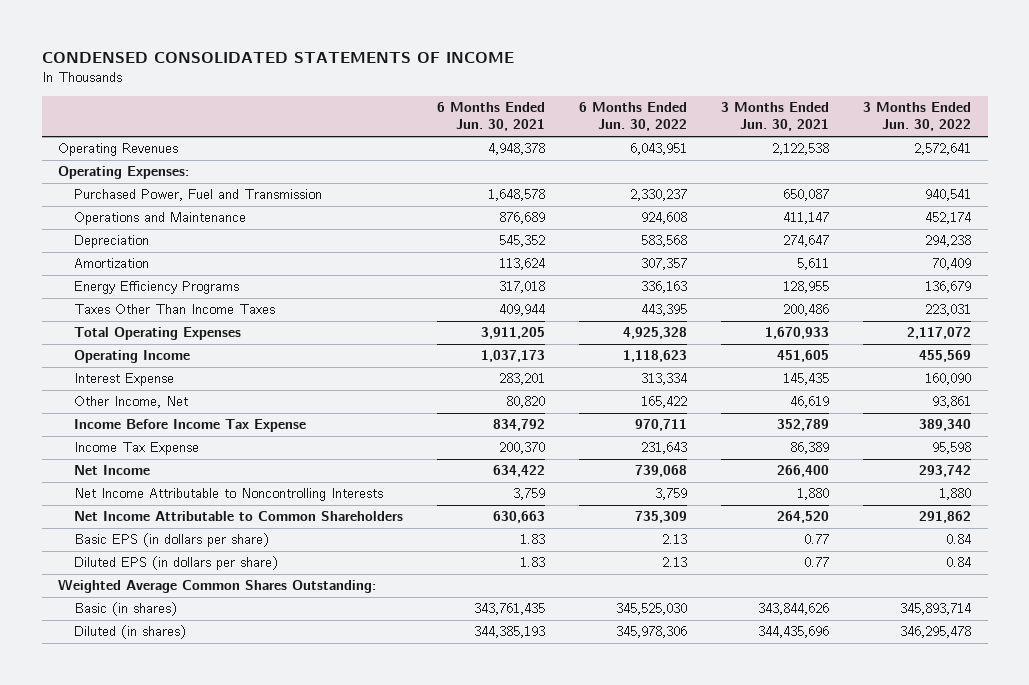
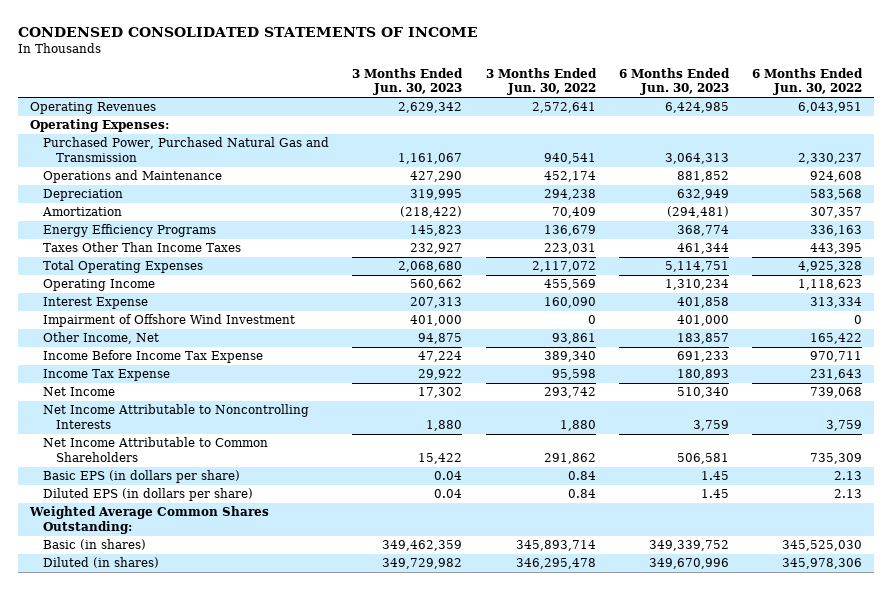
[437,101,546,132] 6 Months Ended Jun. 30, 2021 -> none
[720,101,829,132] 3 Months Ended Jun. 30, 2021 -> none
none -> [352,67,464,96] 3 Months Ended Jun. 30, 2023
none -> [618,67,730,96] 6 Months Ended Jun. 30, 2023
[74,189,323,202] Purchased Power, Fuel and Transmission -> [42,137,329,163] Purchased Power, Purchased Natural Gas and Transmission
none -> [42,314,295,328] Impairment of Offshore Wind Investment

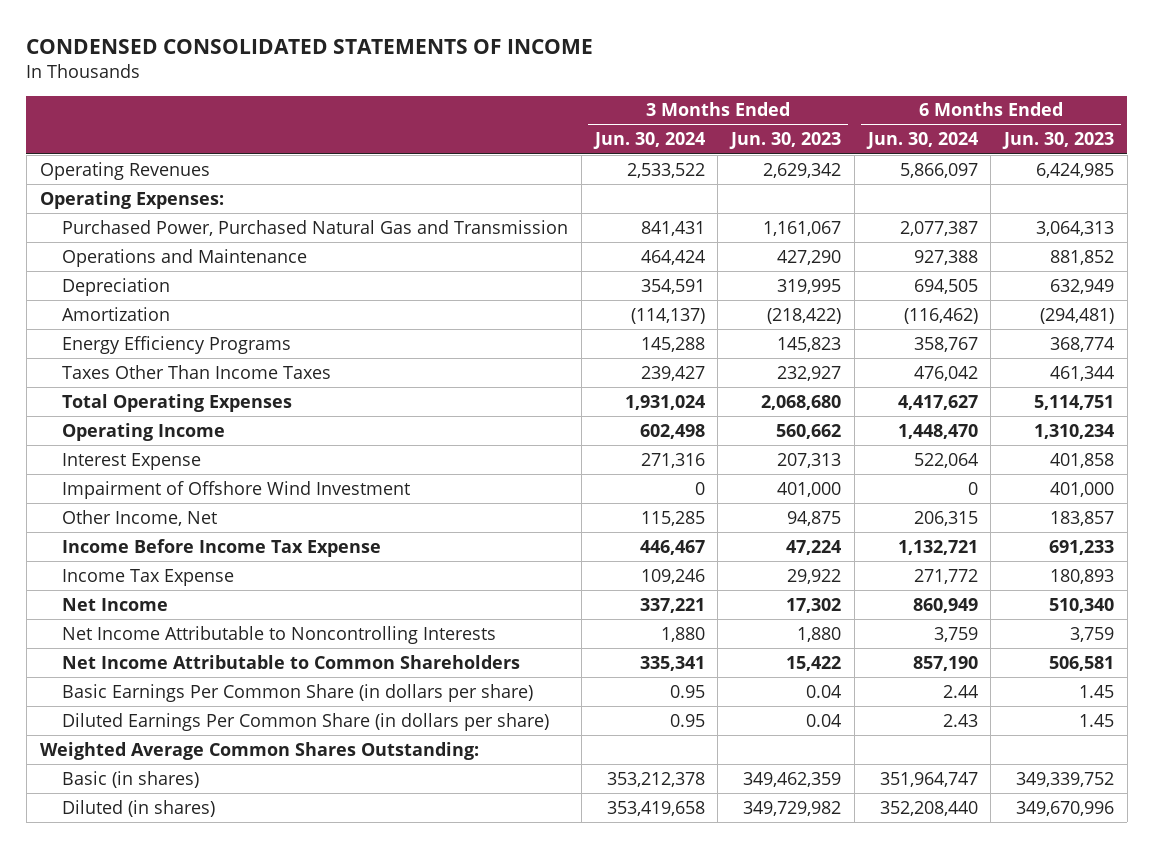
[485,67,597,96] 3 Months Ended Jun. 30, 2022 -> none
[752,67,864,96] 6 Months Ended Jun. 30, 2022 -> none
none -> [592,132,705,150] Jun. 30, 2024
none -> [865,132,978,150] Jun. 30, 2024
[42,470,240,484] Basic EPS (in dollars per share) -> [62,683,534,702] Basic Earnings Per Common Share (in dollars per share)
[42,488,253,502] Diluted EPS (in dollars per share) -> [62,712,550,731] Diluted Earnings Per Common Share (in dollars per share)

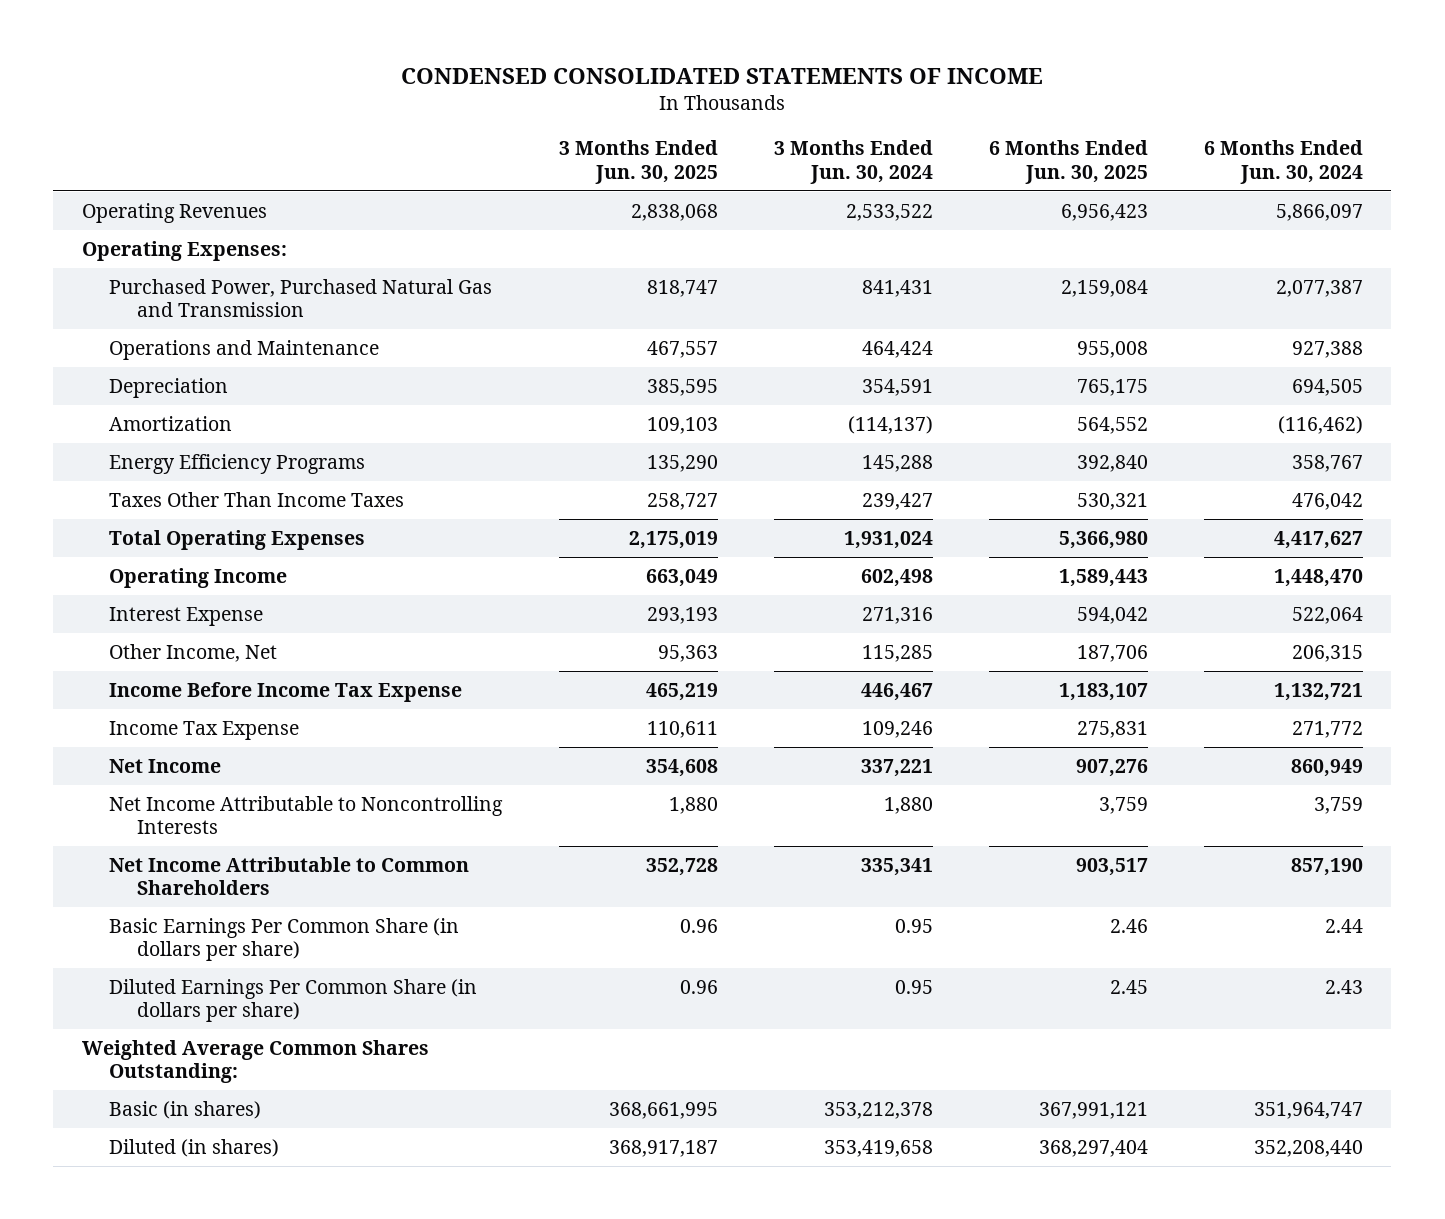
[729,132,842,150] Jun. 30, 2023 -> none
[1002,132,1115,150] Jun. 30, 2023 -> none
none -> [558,140,718,184] 3 Months Ended Jun. 30, 2025
none -> [988,140,1148,184] 6 Months Ended Jun. 30, 2025
[62,480,411,499] Impairment of Offshore Wind Investment -> none

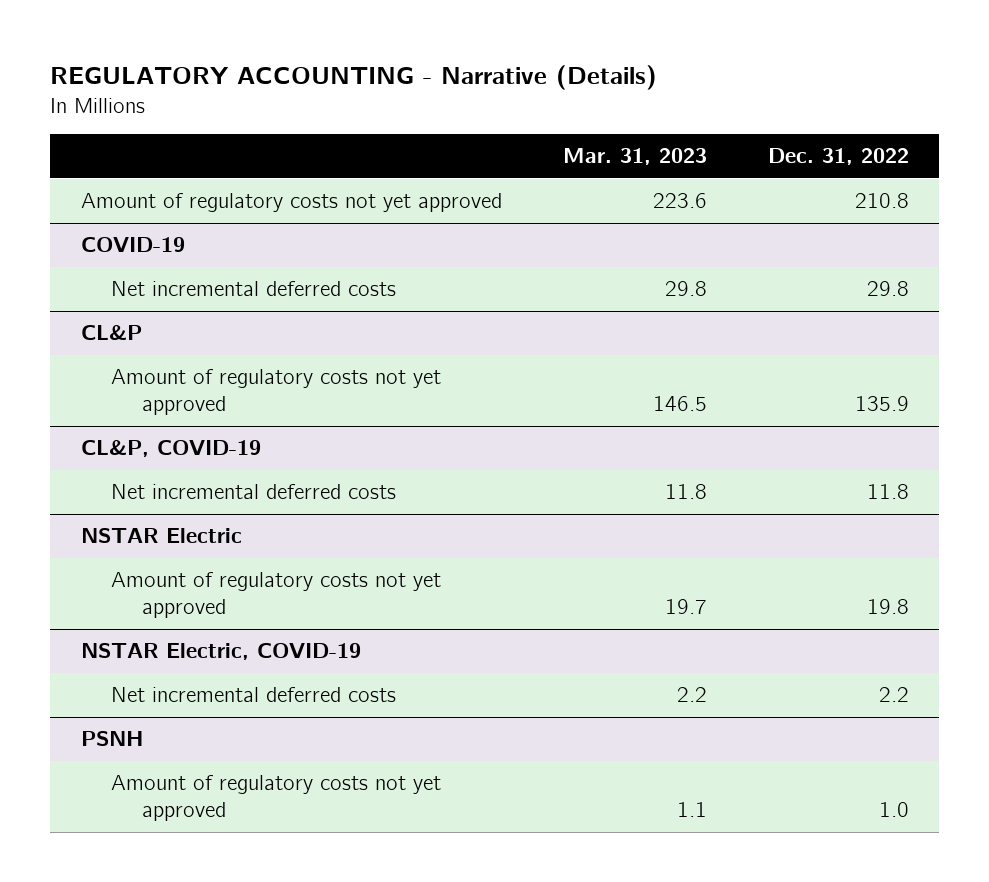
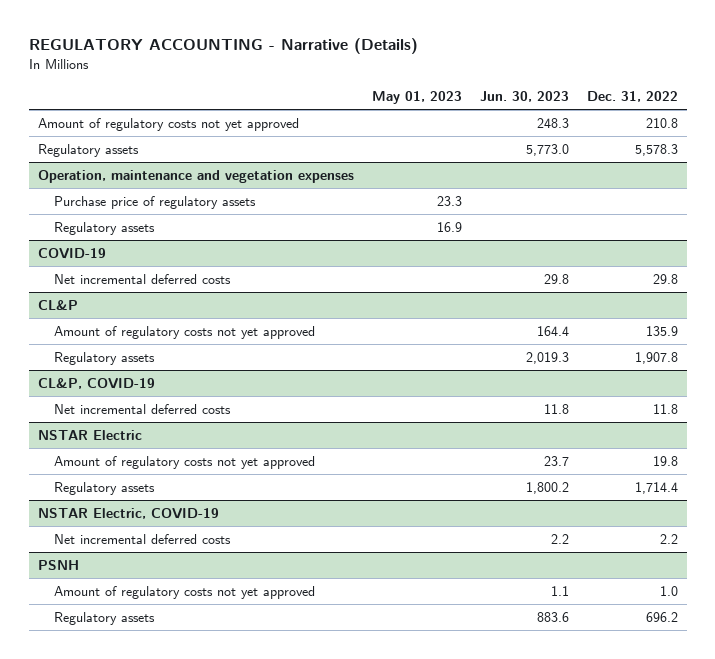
[562,148,707,166] Mar. 31, 2023 -> none
none -> [371,91,462,105] May 01, 2023
none -> [479,91,569,103] Jun. 30, 2023
none -> [37,143,139,157] Regulatory assets
none -> [37,169,354,183] Operation, maintenance and vegetation expenses
none -> [54,195,257,209] Purchase price of regulatory assets
none -> [54,221,156,235] Regulatory assets
none -> [54,351,156,365] Regulatory assets
none -> [54,481,156,495] Regulatory assets
none -> [54,611,156,625] Regulatory assets

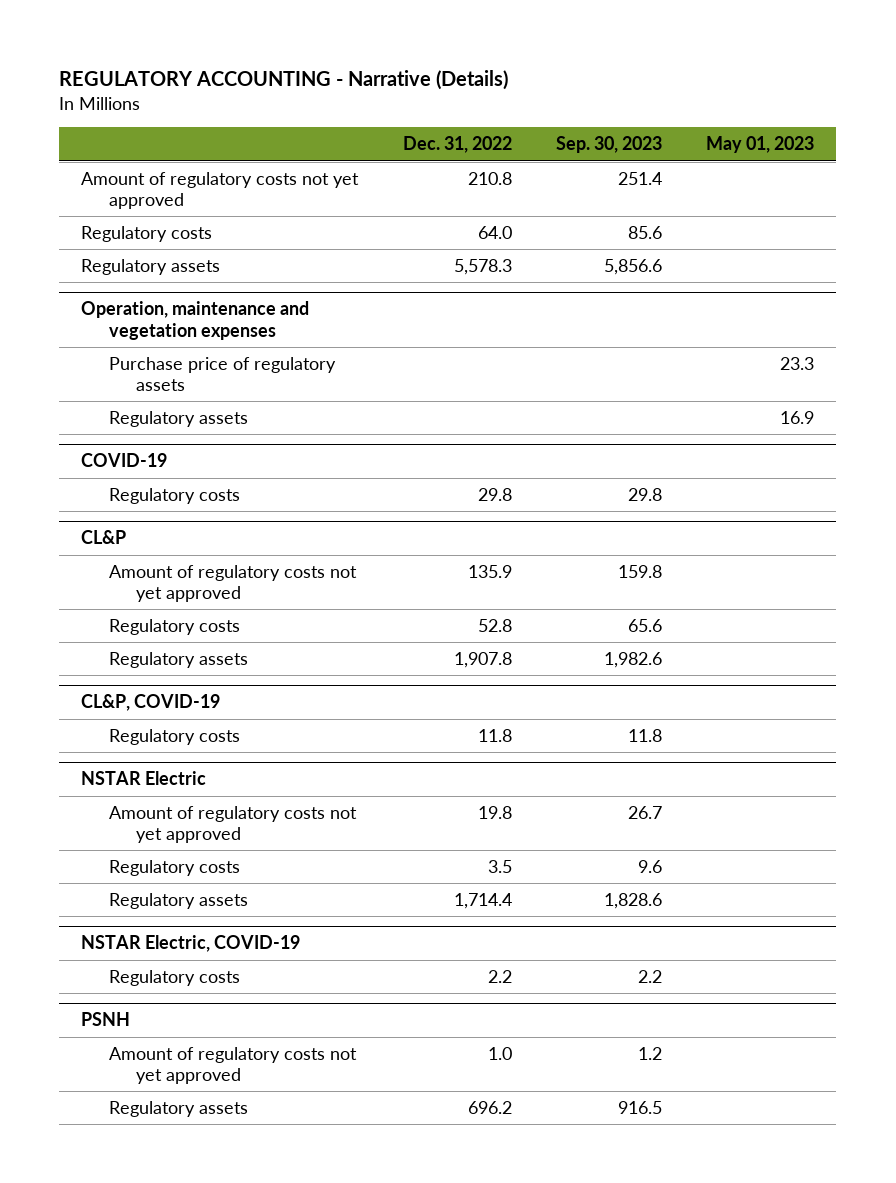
[479,91,569,103] Jun. 30, 2023 -> none
none -> [555,136,662,154] Sep. 30, 2023
none -> [81,225,213,242] Regulatory costs
[54,273,232,284] Net incremental deferred costs -> [108,487,240,504] Regulatory costs
none -> [108,618,240,635] Regulatory costs
[54,403,232,414] Net incremental deferred costs -> [108,728,240,745] Regulatory costs
none -> [108,859,240,876] Regulatory costs
[54,533,232,544] Net incremental deferred costs -> [108,969,240,986] Regulatory costs

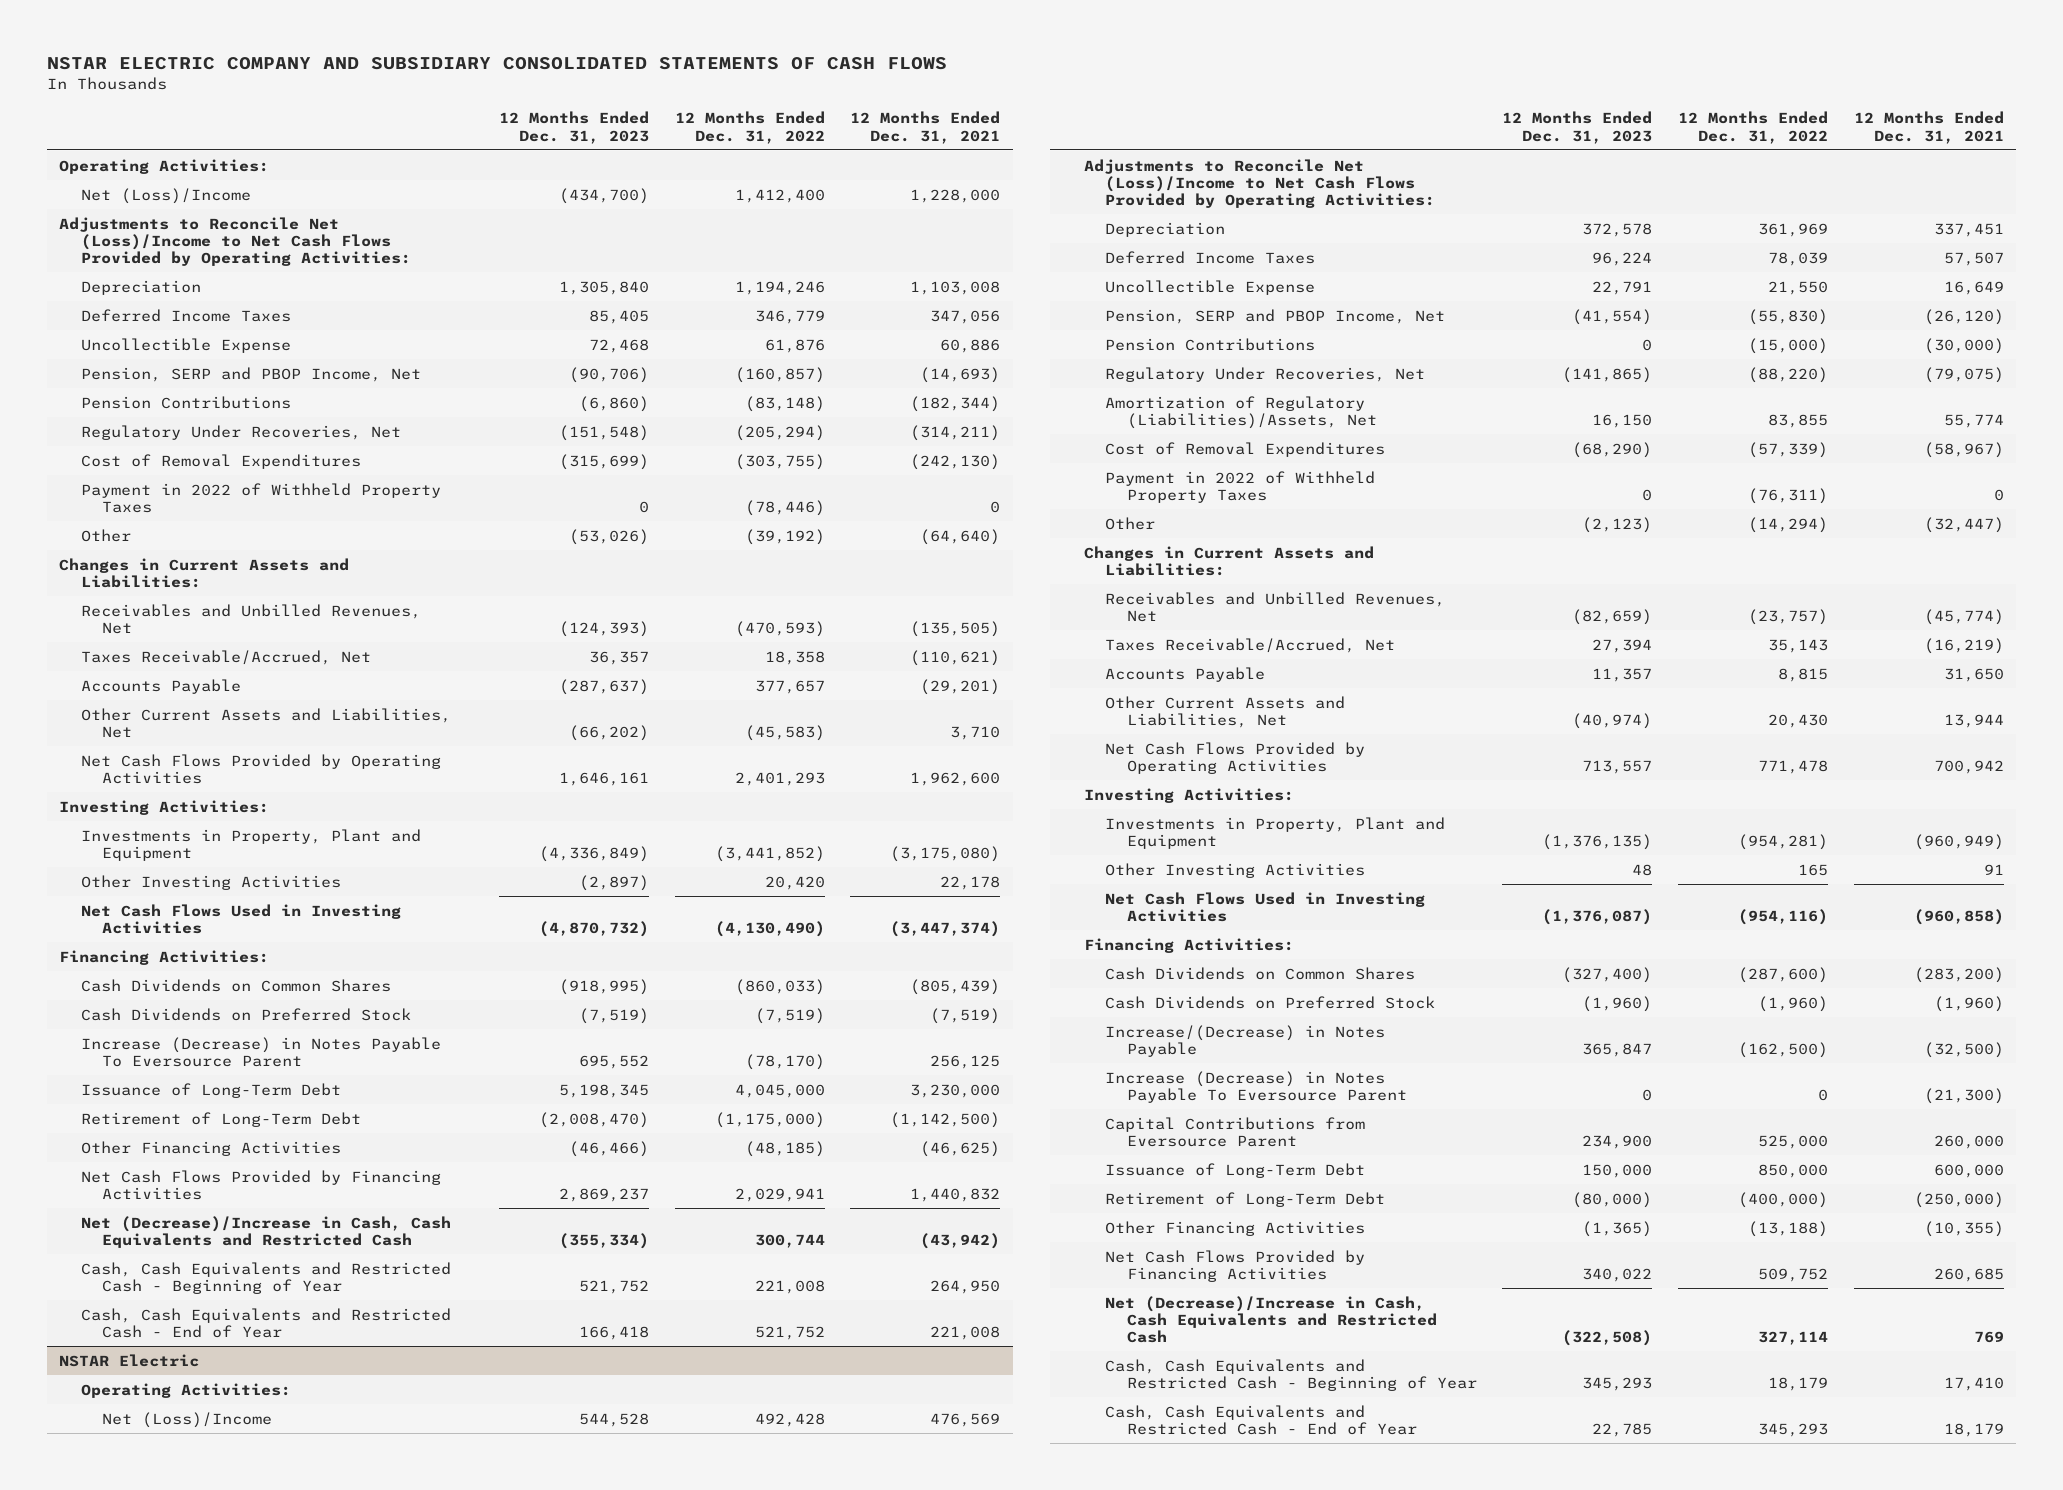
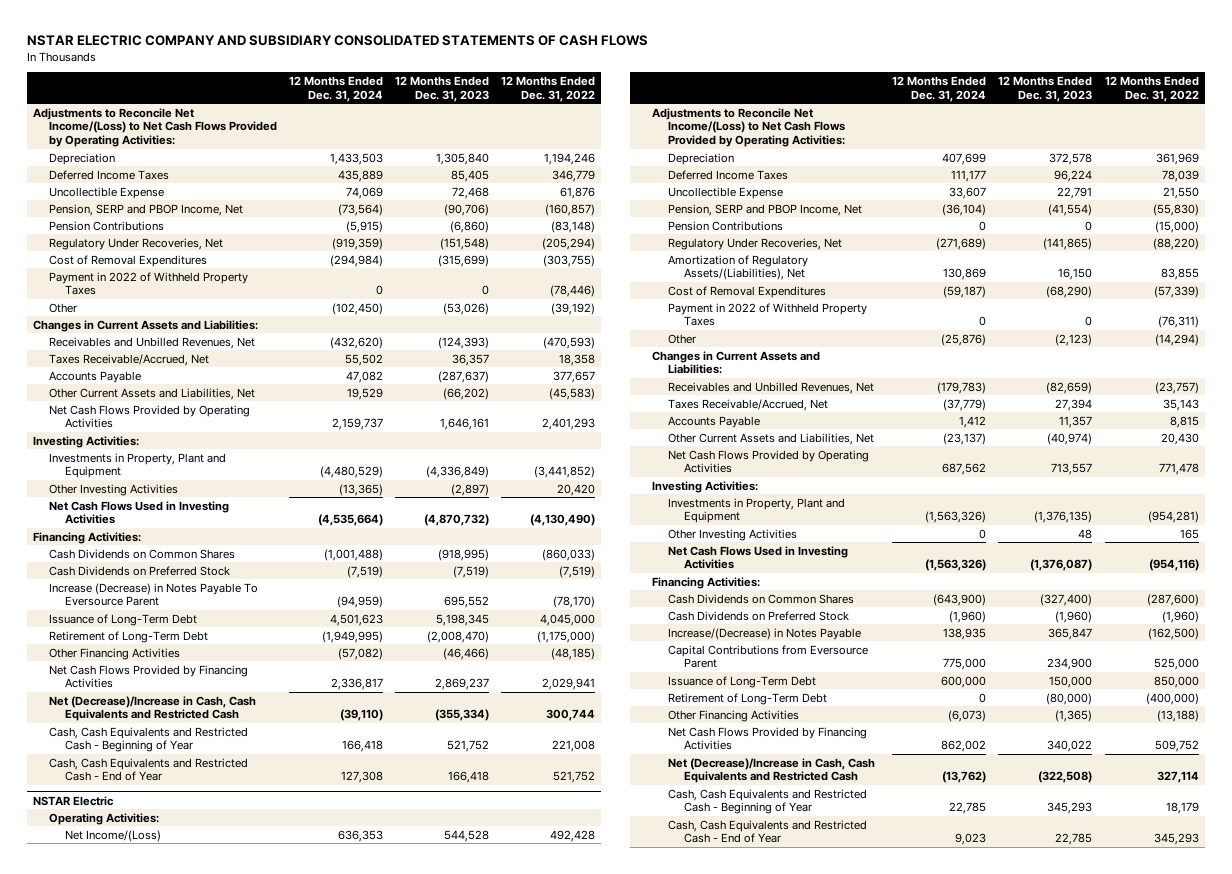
[850,111,1001,144] 12 Months Ended Dec. 31, 2021 -> none
none -> [288,76,383,102] 12 Months Ended Dec. 31, 2024
[59,158,270,174] Operating Activities: -> none
[80,187,251,204] Net (Loss)/Income -> none
[59,216,411,267] Adjustments to Reconcile Net (Loss)/Income to Net Cash Flows Provided by Operating Activities: -> [33,107,277,148] Adjustments to Reconcile Net Income/(Loss) to Net Cash Flows Provided by Operating Activities:
[101,1411,272,1428] Net (Loss)/Income -> [64,829,161,842] Net Income/(Loss)
[1084,158,1436,209] Adjustments to Reconcile Net (Loss)/Income to Net Cash Flows Provided by Operating Activities: -> [652,107,846,148] Adjustments to Reconcile Net Income/(Loss) to Net Cash Flows Provided by Operating Activities:
[1105,395,1377,429] Amortization of Regulatory (Liabilities)/Assets, Net -> [668,254,809,281] Amortization of Regulatory Assets/(Liabilities), Net
[1105,1070,1407,1103] Increase (Decrease) in Notes Payable To Eversource Parent -> none

